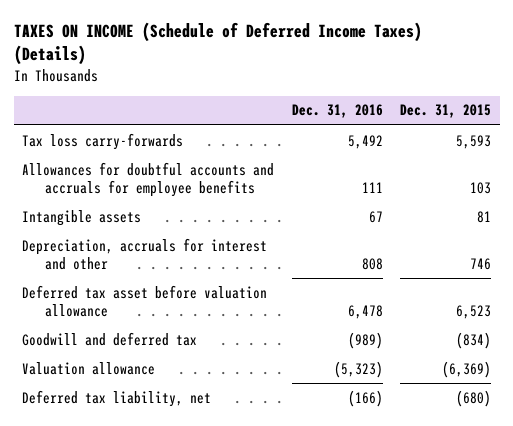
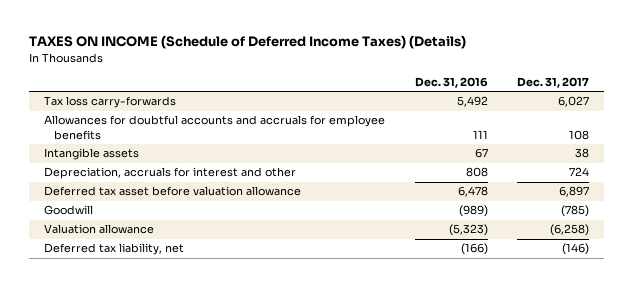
[399,104,491,119] Dec. 31, 2015 -> none
none -> [517,77,590,89] Dec. 31, 2017
[22,331,198,346] Goodwill and deferred tax -> [43,205,93,216] Goodwill

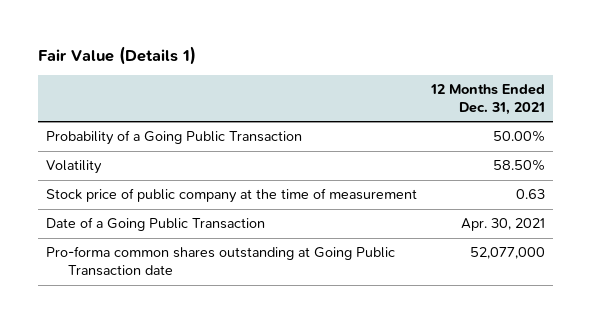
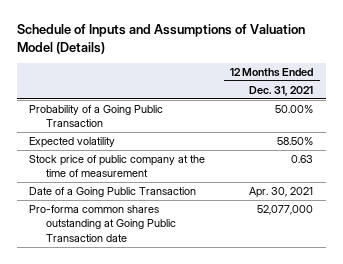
[38,45,197,65] Fair Value (Details 1) -> [16,24,305,54] Schedule of Inputs and Assumptions of Valuation Model (Details)
[45,160,102,175] Volatility -> [29,137,116,149] Expected volatility

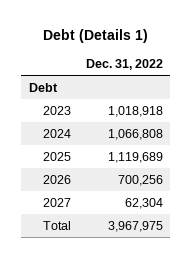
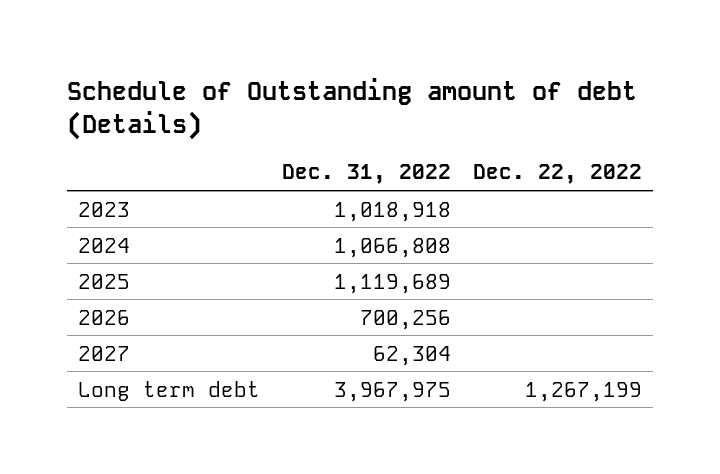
[42,29,148,44] Debt (Details 1) -> [66,77,637,140] Schedule of Outstanding amount of debt (Details)
none -> [473,164,643,185] Dec. 22, 2022
[28,82,58,92] Debt -> none
[43,220,72,230] Total -> [77,380,260,401] Long term debt

